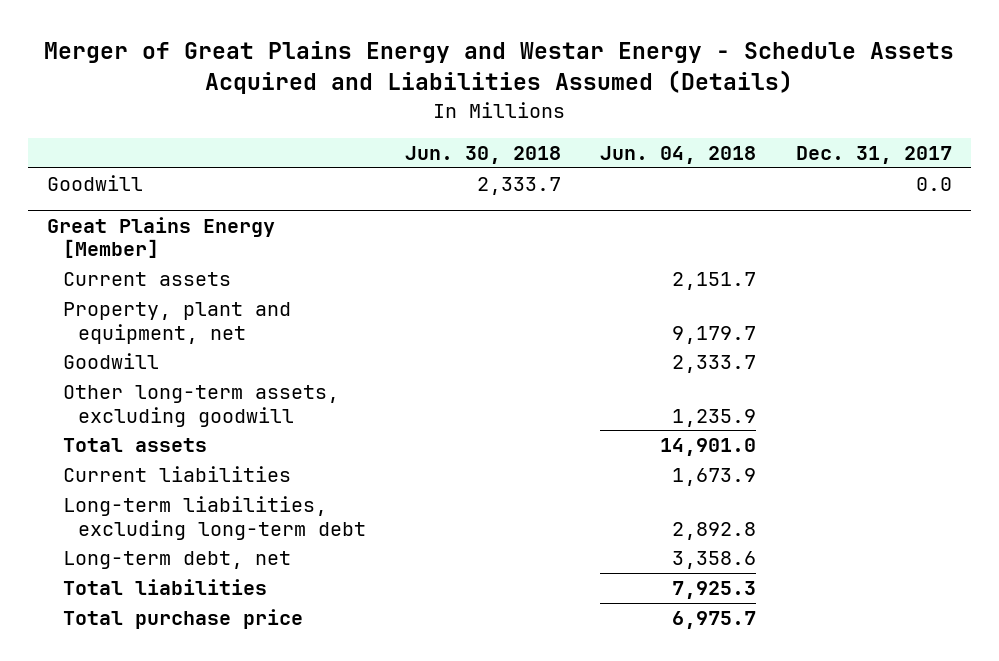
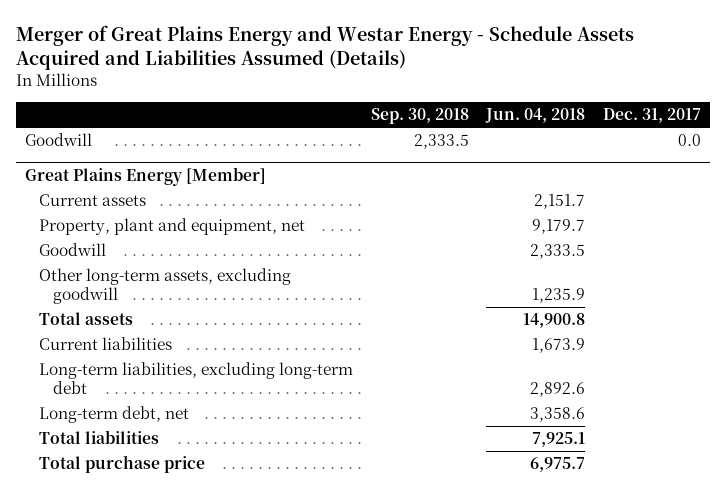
[404,146,561,165] Jun. 30, 2018 -> none
none -> [370,108,469,125] Sep. 30, 2018
[672,355,757,374] 2,333.7 -> [530,244,586,260] 2,333.5
[660,438,757,457] 14,901.0 -> [523,313,586,329] 14,900.8
[672,521,757,540] 2,892.8 -> [530,381,586,397] 2,892.6
[672,581,757,600] 7,925.3 -> [532,432,586,448] 7,925.1

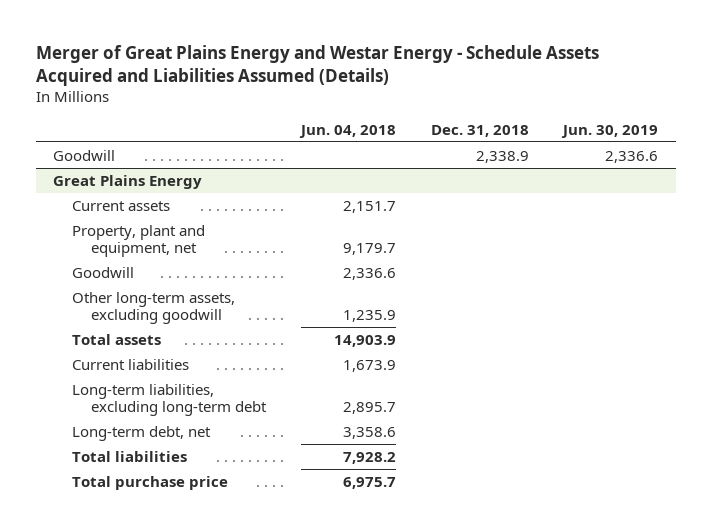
[370,108,469,125] Sep. 30, 2018 -> none
[602,108,701,124] Dec. 31, 2017 -> none
none -> [430,124,529,137] Dec. 31, 2018
none -> [561,124,659,138] Jun. 30, 2019
[25,166,267,186] Great Plains Energy [Member] -> [53,174,203,189] Great Plains Energy
[530,244,586,260] 2,333.5 -> [343,267,397,280] 2,336.6
[523,313,586,329] 14,900.8 -> [334,334,397,347] 14,903.9
[530,381,586,397] 2,892.6 -> [343,401,397,414] 2,895.7
[532,432,586,448] 7,925.1 -> [343,451,397,464] 7,928.2

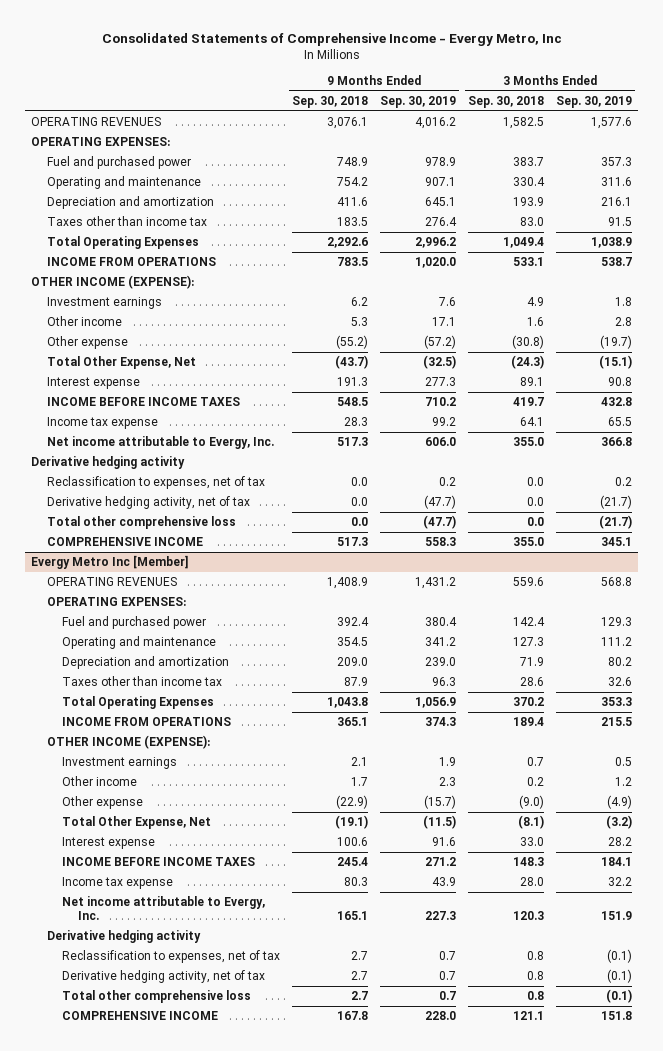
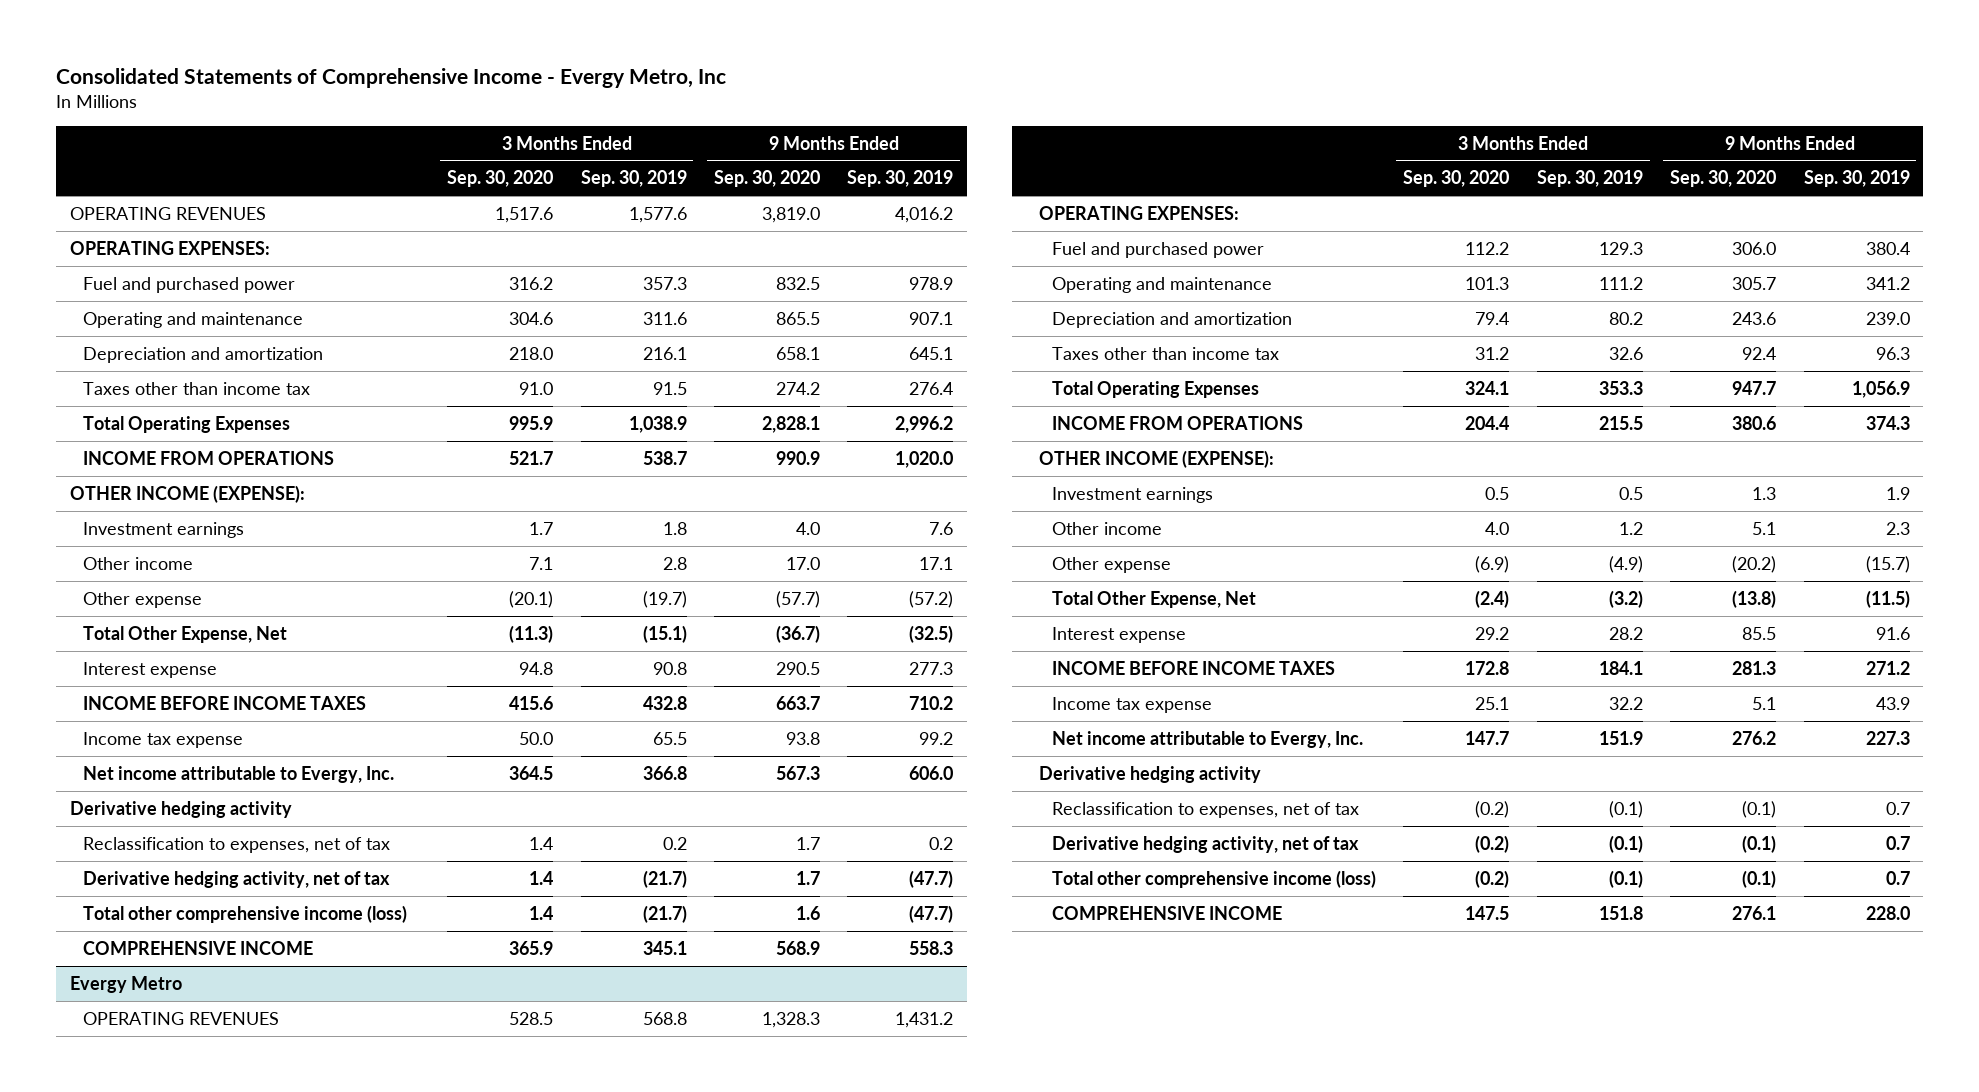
[292,95,369,108] Sep. 30, 2018 -> none
[468,95,545,108] Sep. 30, 2018 -> none
none -> [447,170,554,188] Sep. 30, 2020
none -> [713,170,820,188] Sep. 30, 2020
[46,516,236,530] Total other comprehensive loss -> [82,904,407,923] Total other comprehensive income (loss)
[30,555,189,570] Evergy Metro Inc [Member] -> [69,975,182,993] Evergy Metro
[62,990,252,1004] Total other comprehensive loss -> [1051,869,1376,888] Total other comprehensive income (loss)

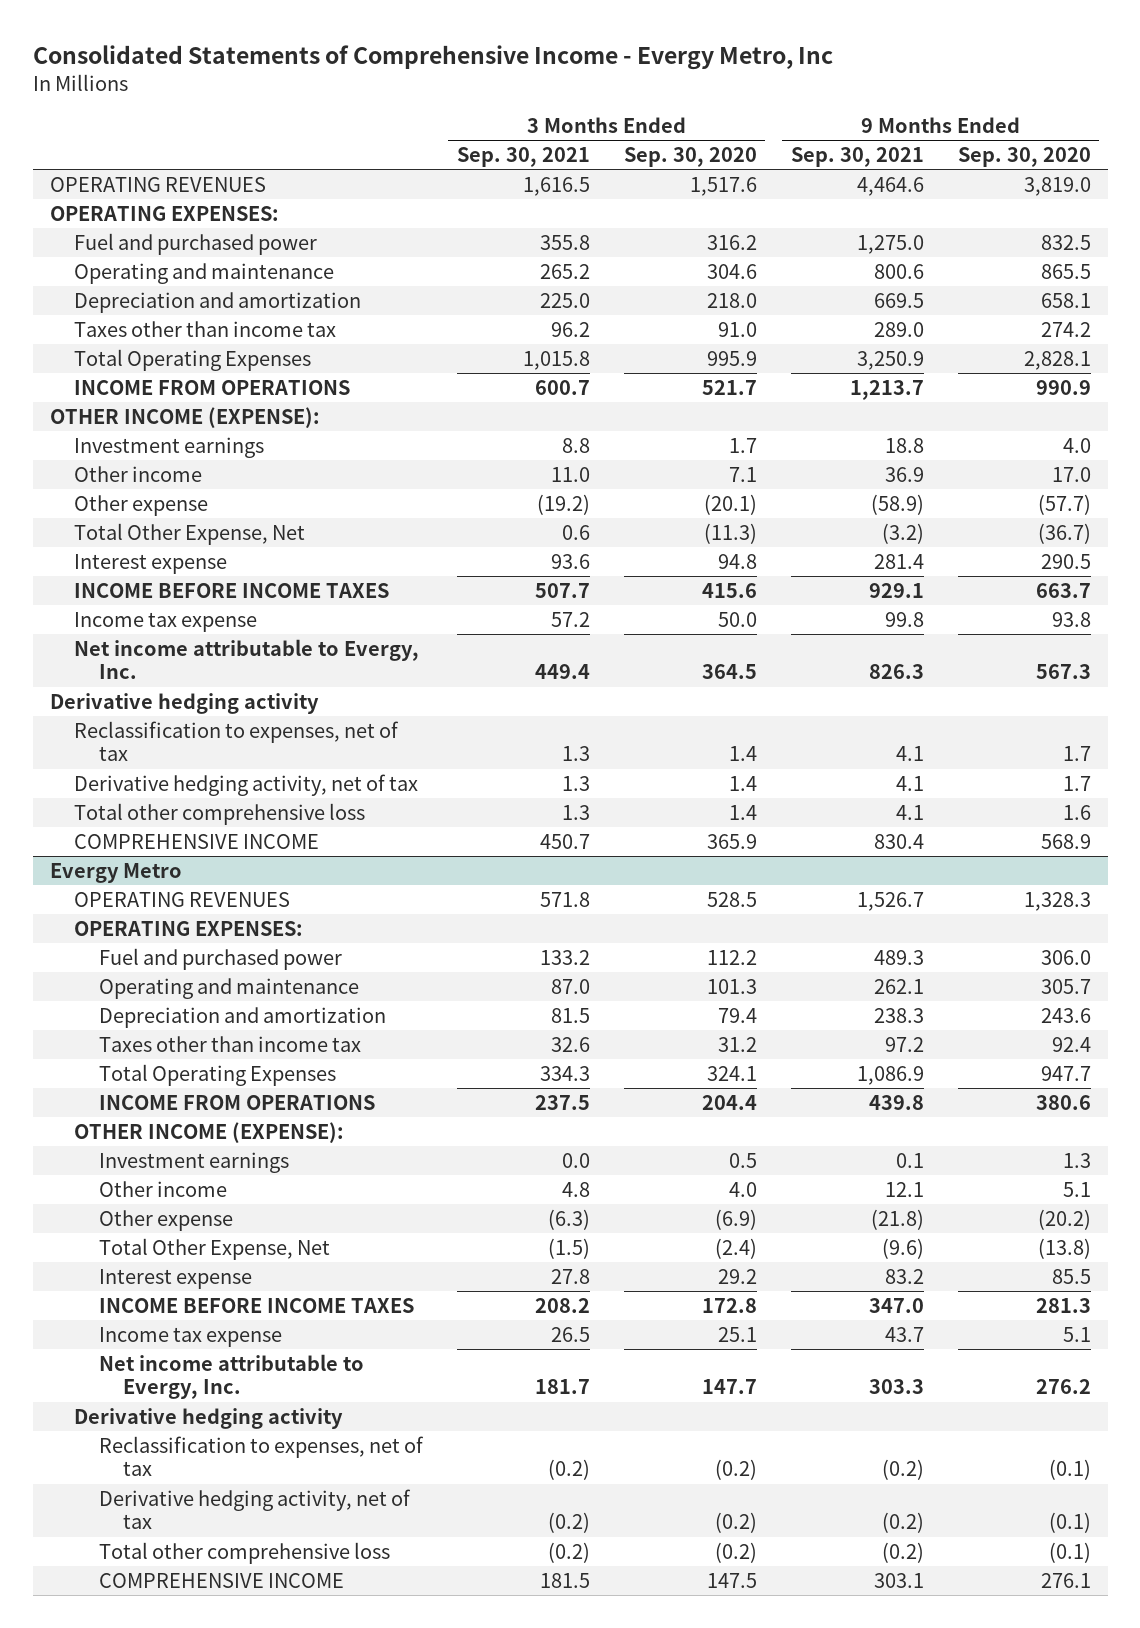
[580,170,687,188] Sep. 30, 2019 -> none
[847,170,954,188] Sep. 30, 2019 -> none
none -> [456,146,590,167] Sep. 30, 2021
none -> [790,146,924,167] Sep. 30, 2021
[82,904,407,923] Total other comprehensive income (loss) -> [74,802,366,825] Total other comprehensive loss
[1051,869,1376,888] Total other comprehensive income (loss) -> [98,1541,390,1564] Total other comprehensive loss

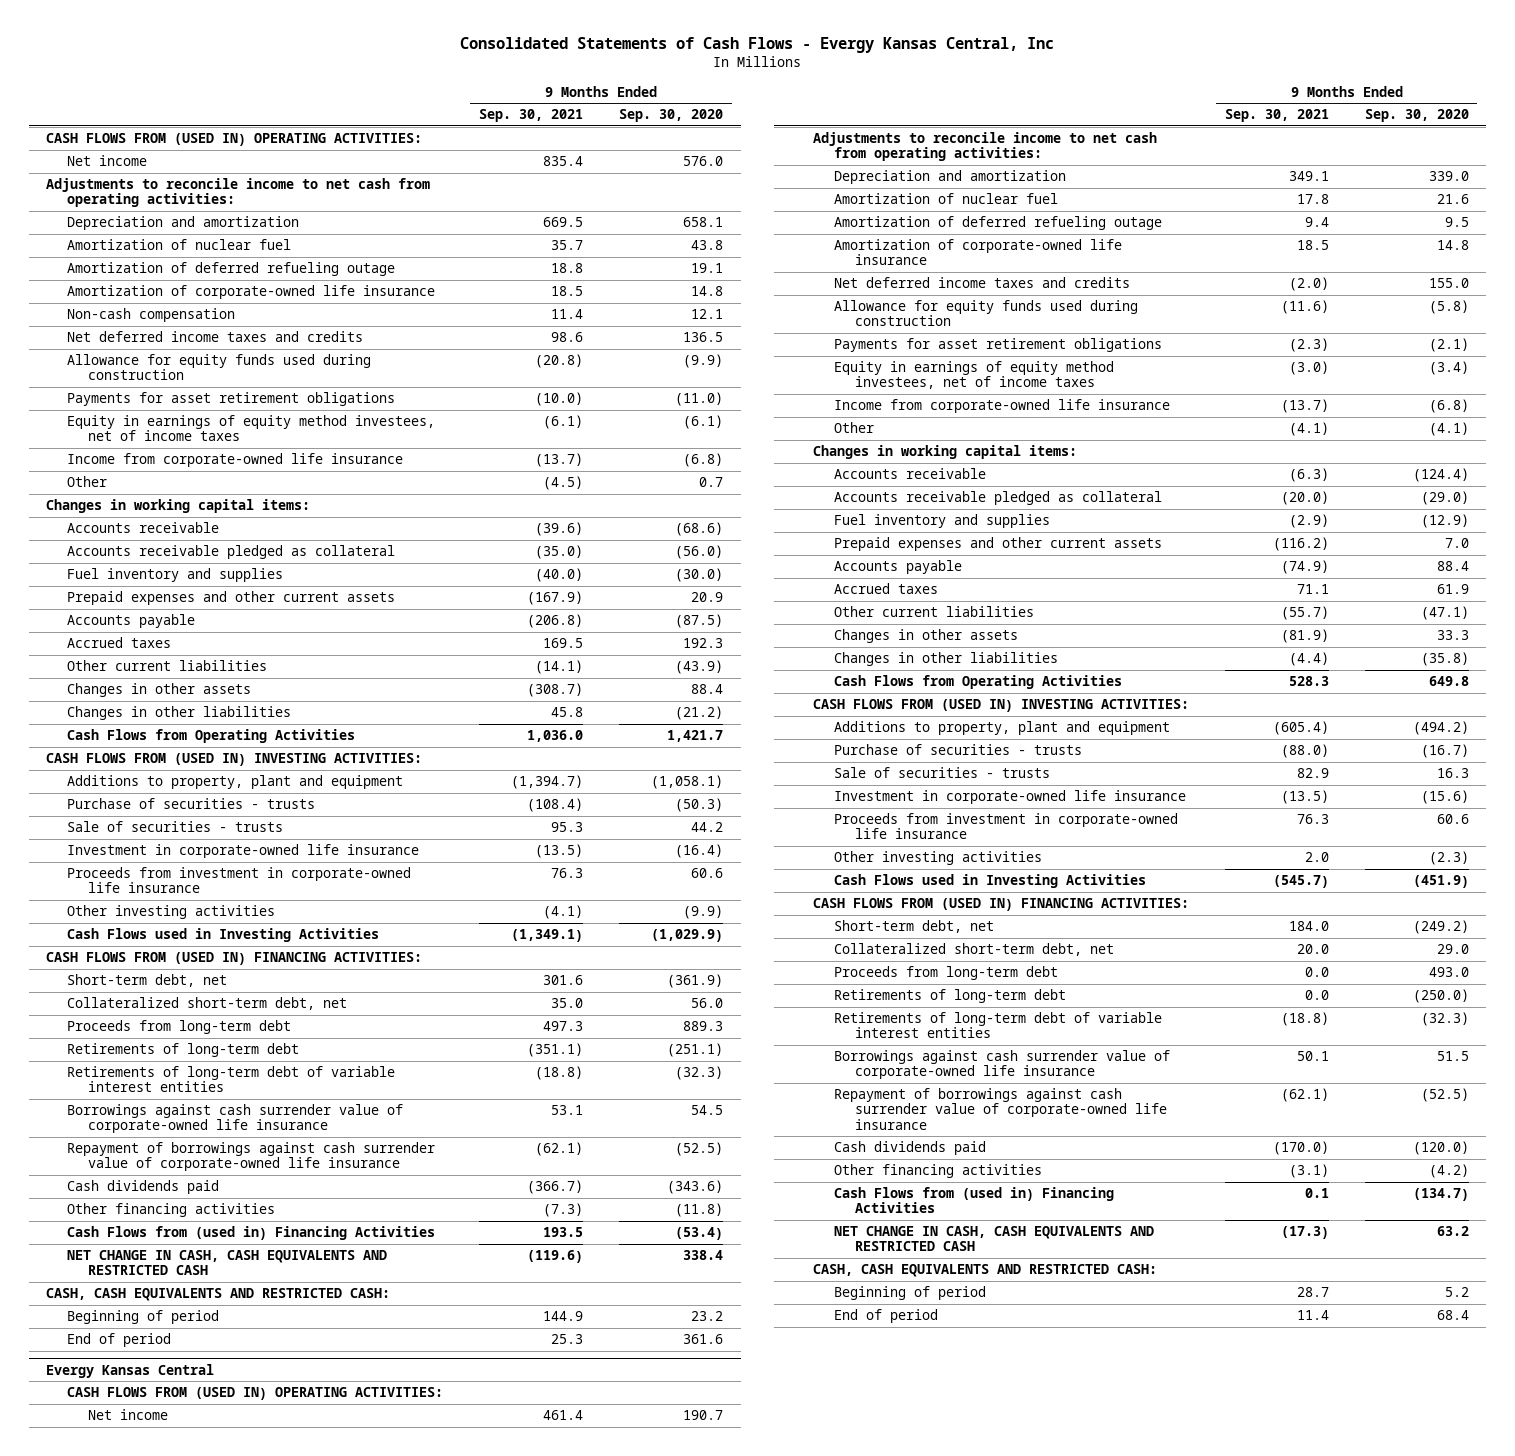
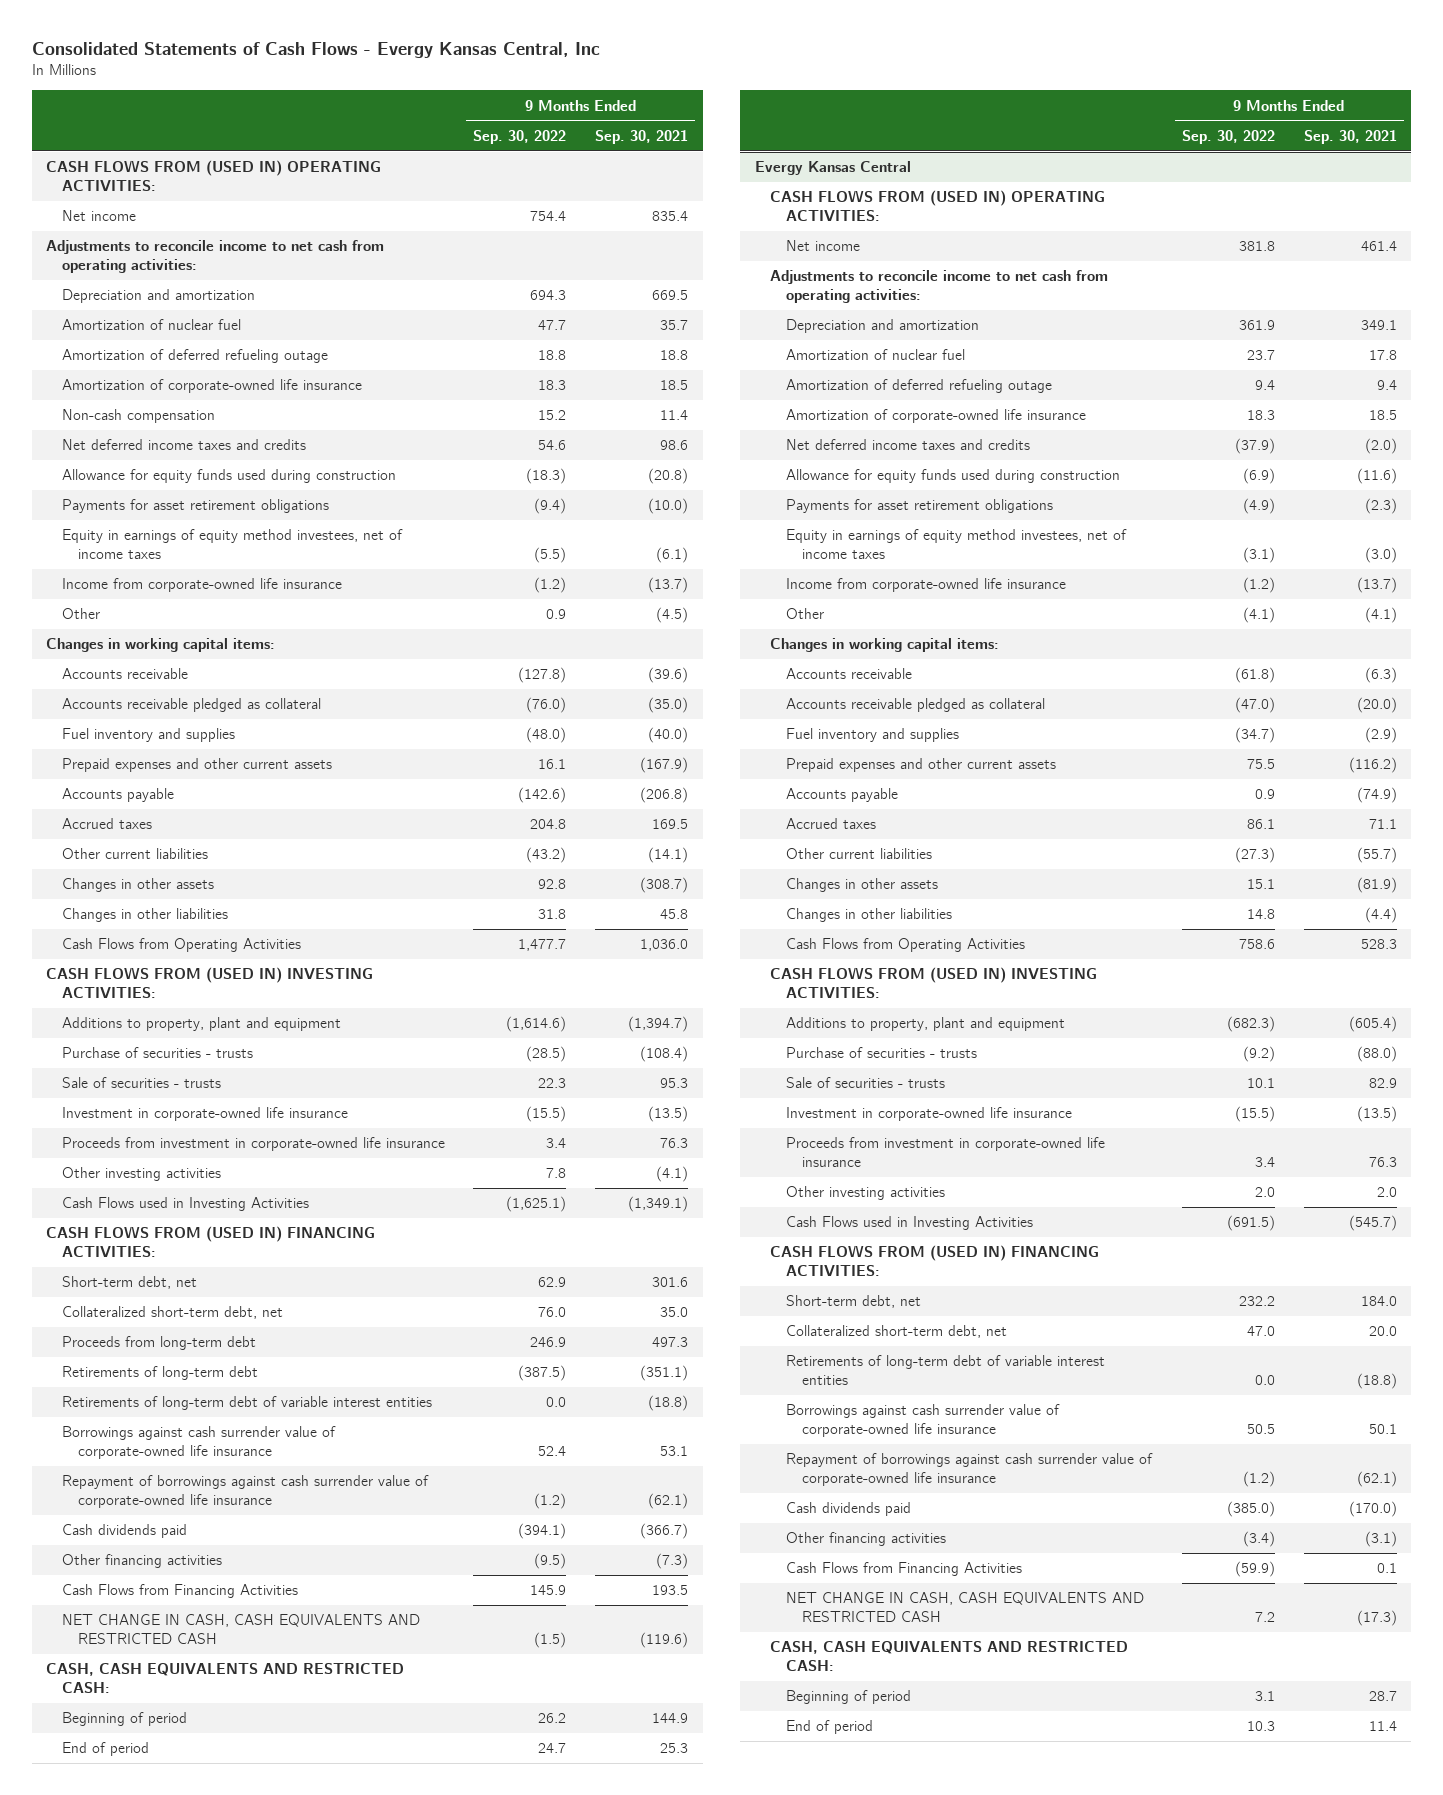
[618,109,723,123] Sep. 30, 2020 -> none
none -> [473,129,567,144] Sep. 30, 2022
[67,1226,436,1241] Cash Flows from (used in) Financing Activities -> [61,1584,298,1599] Cash Flows from Financing Activities
[833,966,1058,981] Proceeds from long-term debt -> none
[833,989,1066,1004] Retirements of long-term debt -> none
[833,1187,1114,1214] Cash Flows from (used in) Financing Activities -> [786,1562,1023,1577] Cash Flows from Financing Activities

